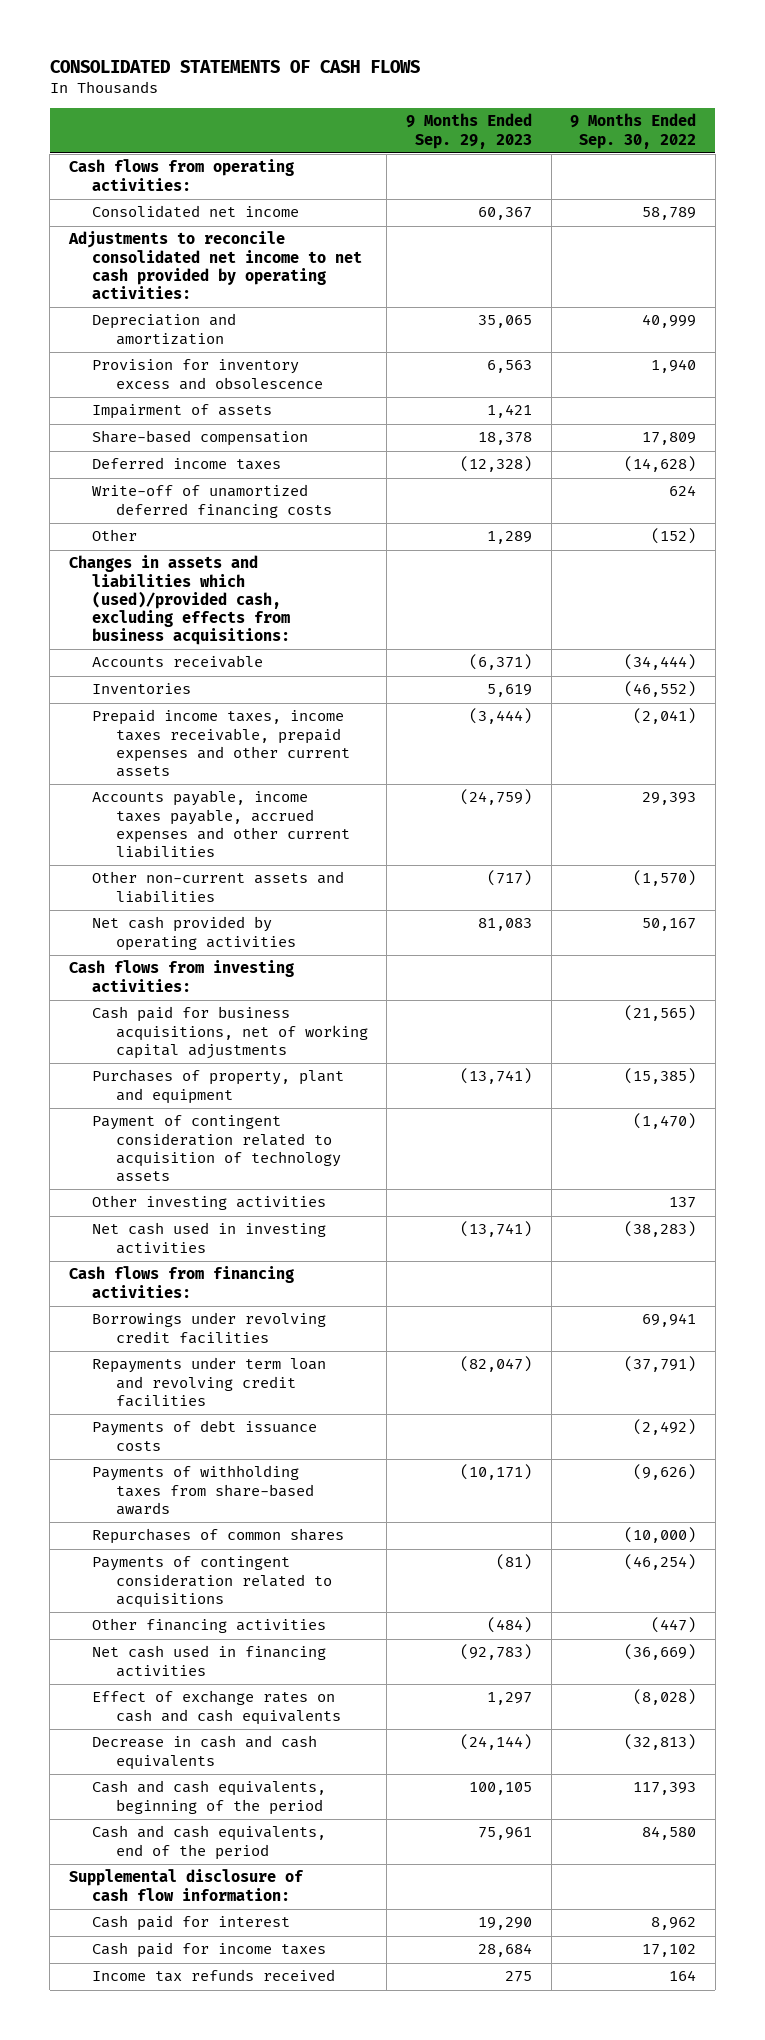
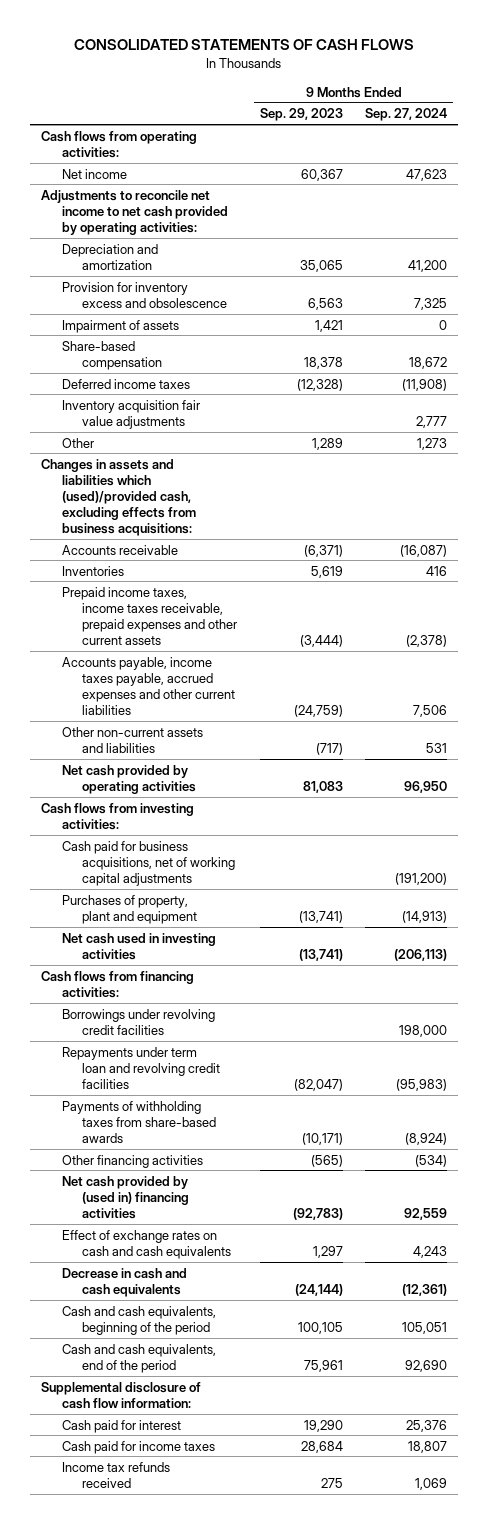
[570,113,697,149] 9 Months Ended Sep. 30, 2022 -> none
none -> [365,108,448,122] Sep. 27, 2024
[92,205,300,219] Consolidated net income -> [61,168,127,179] Net income
[67,231,363,299] Adjustments to reconcile consolidated net income to net cash provided by operating activities: -> [41,189,228,235] Adjustments to reconcile net income to net cash provided by operating activities:
[92,484,332,518] Write-off of unamortized deferred financing costs -> none
none -> [61,399,200,429] Inventory acquisition fair value adjustments
[92,1115,341,1182] Payment of contingent consideration related to acquisition of technology assets -> none
[92,1195,327,1211] Other investing activities -> none
[92,1420,318,1451] Payments of debt issuance costs -> none
[92,1528,345,1545] Repurchases of common shares -> none
[92,1556,332,1608] Payments of contingent consideration related to acquisitions -> none
[487,1617,533,1634] (484) -> [310,1154,343,1167] (565)
[92,1645,327,1677] Net cash used in financing activities -> [61,1175,190,1219] Net cash provided by (used in) financing activities

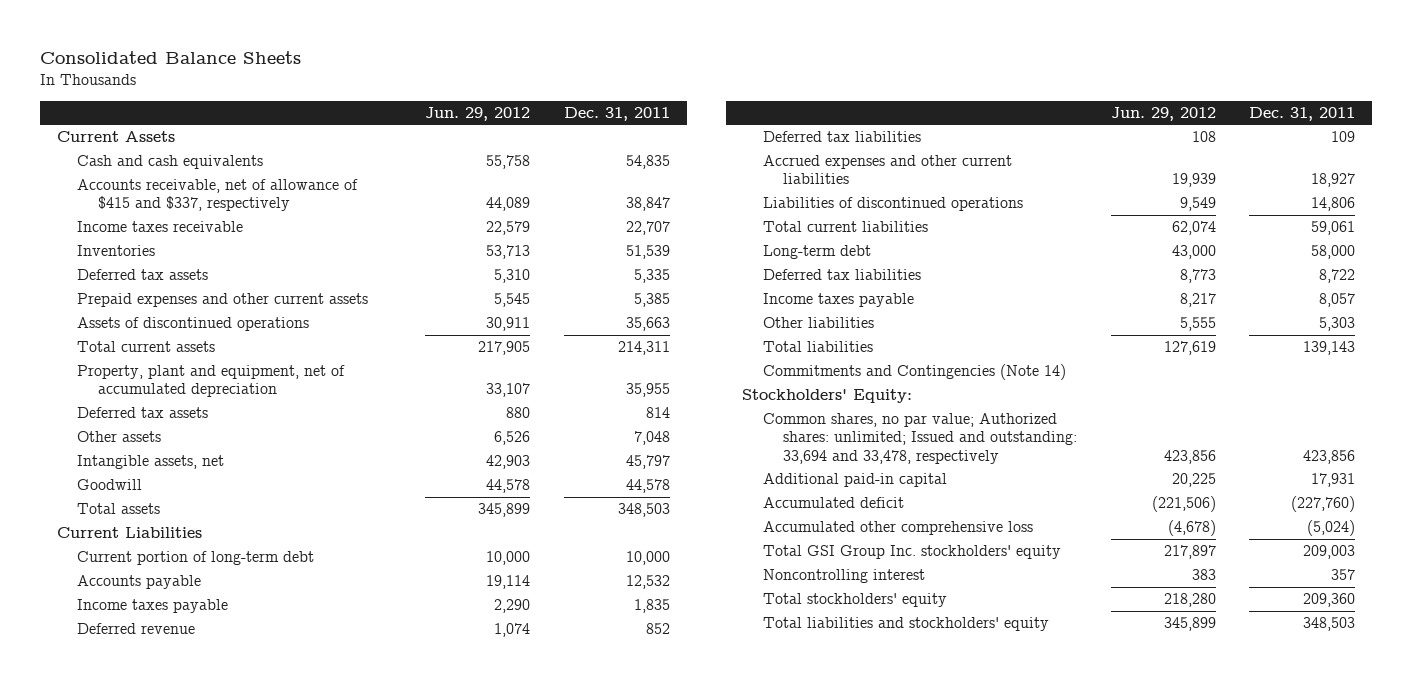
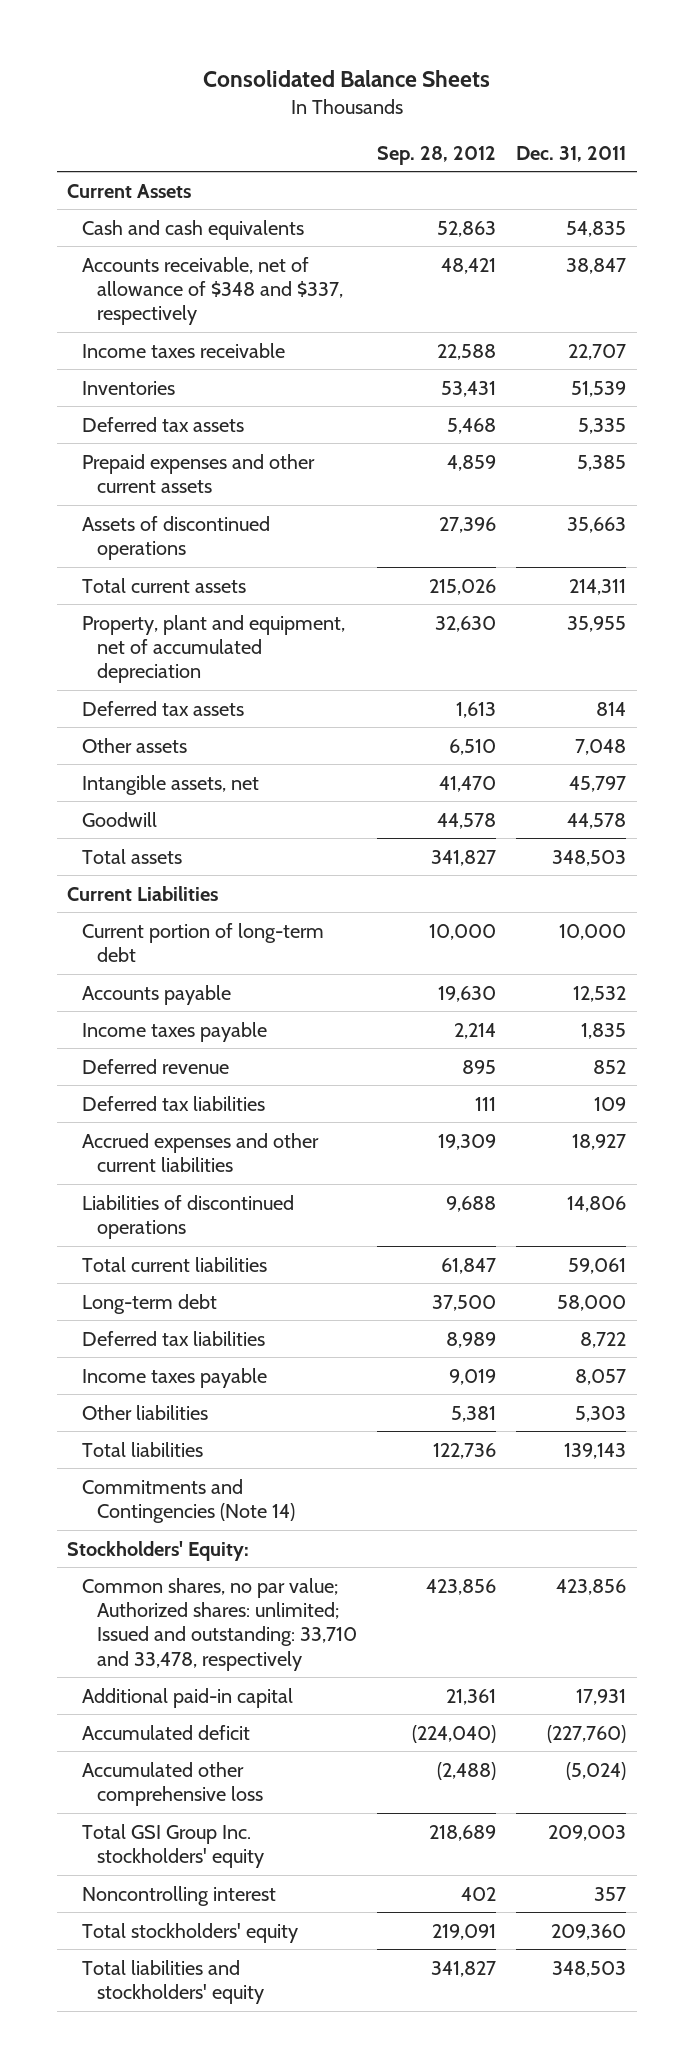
[425,106,531,121] Jun. 29, 2012 -> none
none -> [377,145,497,165] Sep. 28, 2012
[77,179,359,212] Accounts receivable, net of allowance of $415 and $337, respectively -> [81,256,343,326] Accounts receivable, net of allowance of $348 and $337, respectively
[762,413,1078,464] Common shares, no par value; Authorized shares: unlimited; Issued and outstanding: 33,694 and 33,478, respectively -> [81,1577,357,1671] Common shares, no par value; Authorized shares: unlimited; Issued and outstanding: 33,710 and 33,478, respectively

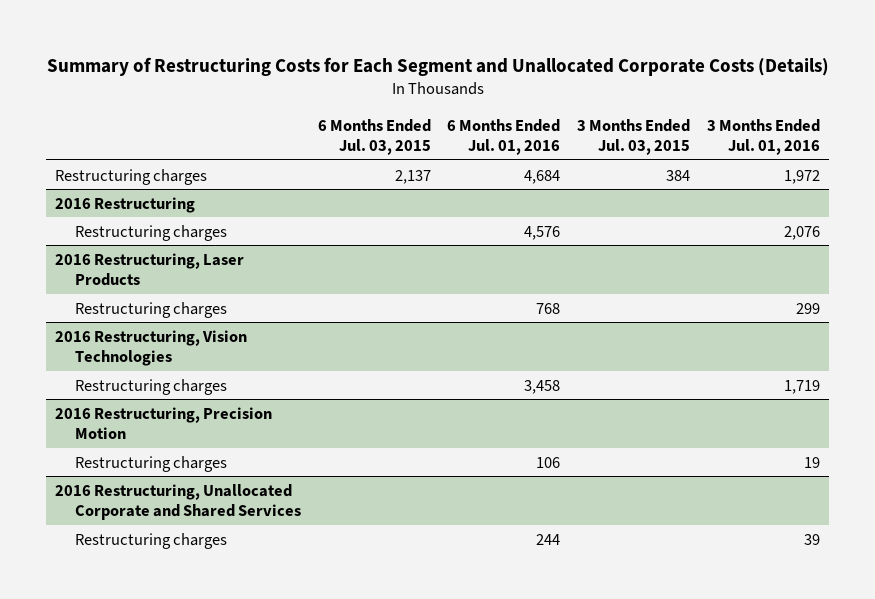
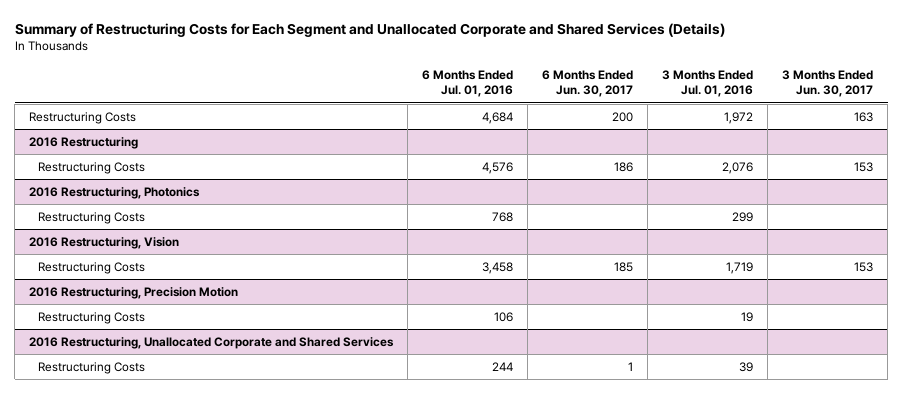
[46,57,829,77] Summary of Restructuring Costs for Each Segment and Unallocated Corporate Costs (Details) -> [14,22,725,37] Summary of Restructuring Costs for Each Segment and Unallocated Corporate and Shared Services (Details)
[317,118,431,156] 6 Months Ended Jul. 03, 2015 -> none
[577,118,691,156] 3 Months Ended Jul. 03, 2015 -> none
none -> [542,69,634,98] 6 Months Ended Jun. 30, 2017
none -> [782,69,874,98] 3 Months Ended Jun. 30, 2017
[54,168,207,185] Restructuring charges -> [29,111,137,124] Restructuring Costs
[54,252,244,287] 2016 Restructuring, Laser Products -> none
[74,224,227,241] Restructuring charges -> [38,161,146,174] Restructuring Costs
none -> [29,186,201,199] 2016 Restructuring, Photonics
[74,301,227,318] Restructuring charges -> [38,211,146,224] Restructuring Costs
[54,329,247,367] 2016 Restructuring, Vision Technologies -> [29,236,180,249] 2016 Restructuring, Vision
[74,378,227,395] Restructuring charges -> [38,261,146,274] Restructuring Costs
[74,455,227,472] Restructuring charges -> [38,311,146,324] Restructuring Costs
[74,532,227,549] Restructuring charges -> [38,361,146,374] Restructuring Costs

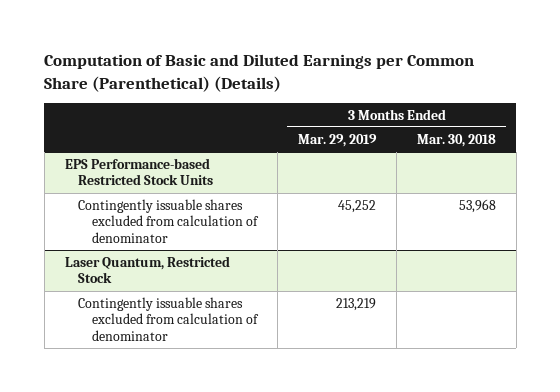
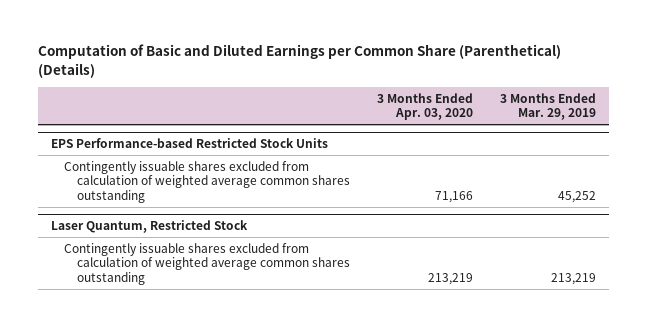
[416,133,496,147] Mar. 30, 2018 -> none
none -> [376,92,473,121] 3 Months Ended Apr. 03, 2020
[78,198,259,243] Contingently issuable shares excluded from calculation of denominator -> [63,160,350,203] Contingently issuable shares excluded from calculation of weighted average common shares outstanding
[78,296,259,341] Contingently issuable shares excluded from calculation of denominator -> [63,242,350,285] Contingently issuable shares excluded from calculation of weighted average common shares outstanding

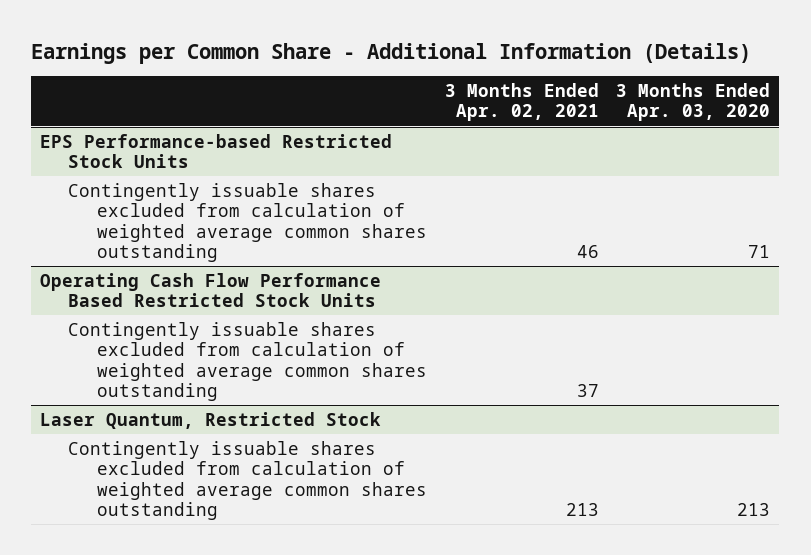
[37,44,561,78] Computation of Basic and Diluted Earnings per Common Share (Parenthetical) (Details) -> [31,42,752,64] Earnings per Common Share - Additional Information (Details)
[499,92,596,121] 3 Months Ended Mar. 29, 2019 -> none
none -> [444,82,599,122] 3 Months Ended Apr. 02, 2021
[434,190,473,203] 71,166 -> [748,245,771,259] 71
none -> [40,272,382,308] Operating Cash Flow Performance Based Restricted Stock Units
none -> [68,321,427,402] Contingently issuable shares excluded from calculation of weighted average common shares outstanding
[427,272,473,285] 213,219 -> [737,503,771,517] 213

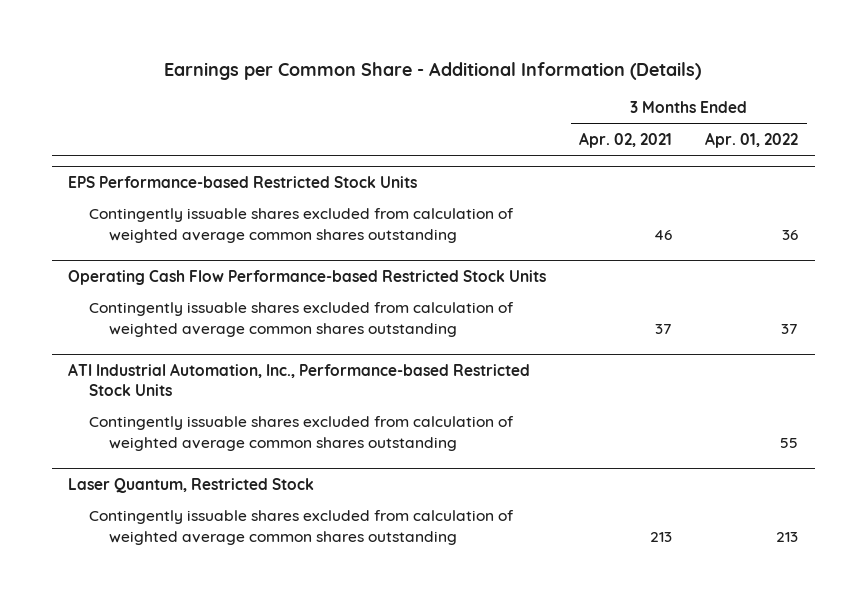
[616,82,771,122] 3 Months Ended Apr. 03, 2020 -> none
none -> [705,132,799,149] Apr. 01, 2022
[40,272,382,308] Operating Cash Flow Performance Based Restricted Stock Units -> [68,269,547,285] Operating Cash Flow Performance-based Restricted Stock Units
none -> [68,362,531,396] ATI Industrial Automation, Inc., Performance-based Restricted Stock Units
none -> [88,416,514,451] Contingently issuable shares excluded from calculation of weighted average common shares outstanding

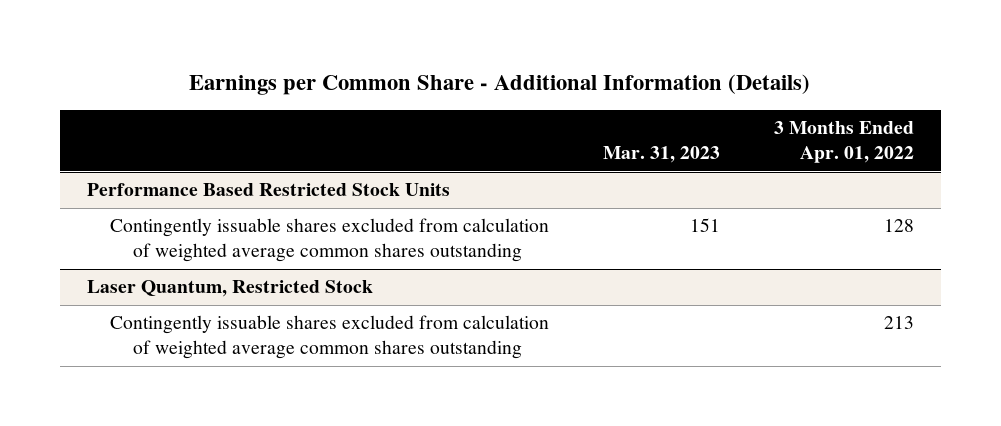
[579,132,673,149] Apr. 02, 2021 -> none
none -> [602,146,720,164] Mar. 31, 2023
[68,269,547,285] Operating Cash Flow Performance-based Restricted Stock Units -> none
[88,302,514,337] Contingently issuable shares excluded from calculation of weighted average common shares outstanding -> none
[68,362,531,396] ATI Industrial Automation, Inc., Performance-based Restricted Stock Units -> none
[88,416,514,451] Contingently issuable shares excluded from calculation of weighted average common shares outstanding -> none
[68,175,418,188] EPS Performance-based Restricted Stock Units -> [87,183,451,197] Performance Based Restricted Stock Units
[782,229,799,240] 36 -> [883,219,914,233] 128

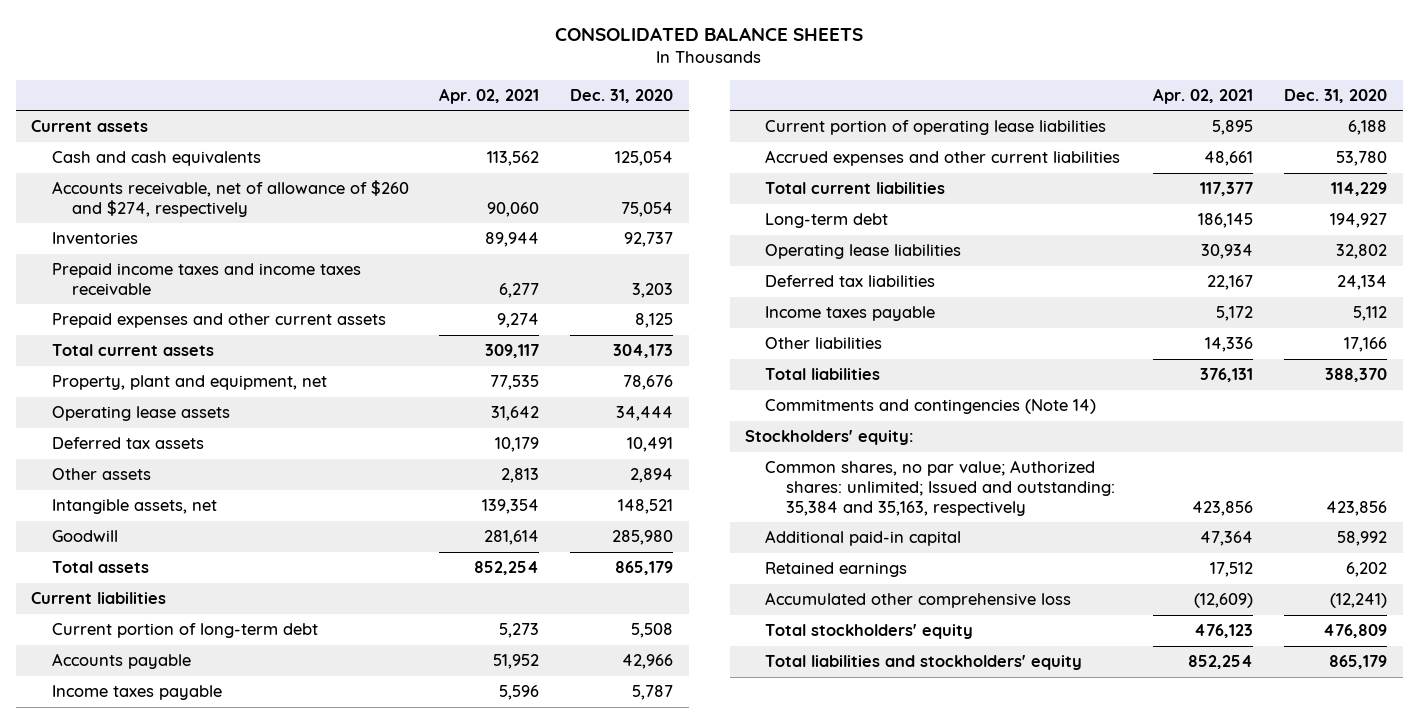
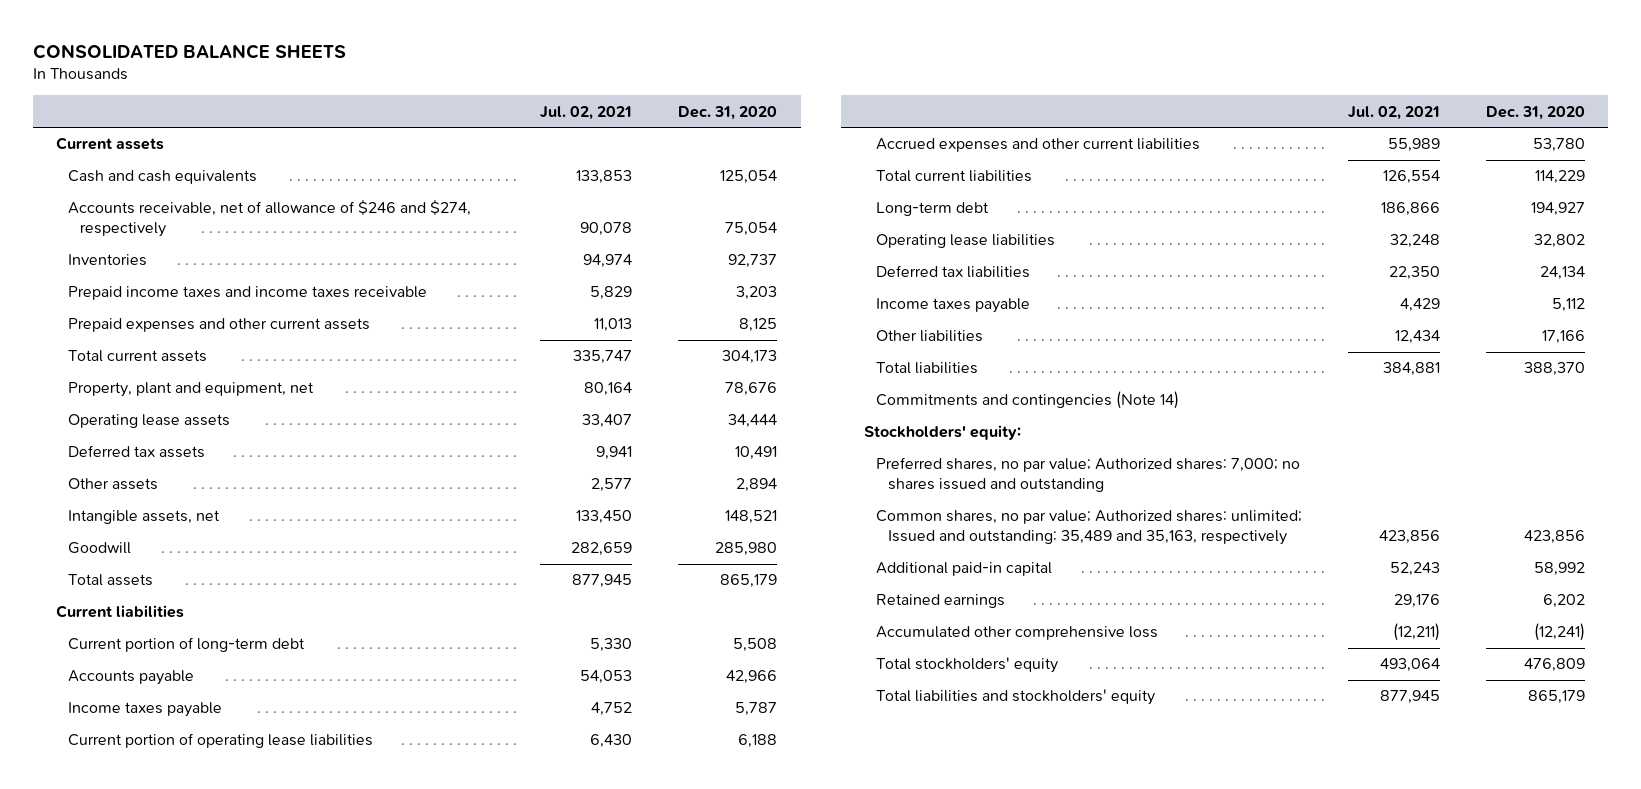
[439,87,540,104] Apr. 02, 2021 -> none
none -> [540,105,633,120] Jul. 02, 2021
[51,180,409,217] Accounts receivable, net of allowance of $260 and $274, respectively -> [68,200,472,238] Accounts receivable, net of allowance of $246 and $274, respectively
none -> [875,457,1300,493] Preferred shares, no par value; Authorized shares: 7,000; no shares issued and outstanding
[765,460,1115,516] Common shares, no par value; Authorized shares: unlimited; Issued and outstanding: 35,384 and 35,163, respectively -> [875,510,1302,546] Common shares, no par value; Authorized shares: unlimited; Issued and outstanding: 35,489 and 35,163, respectively

